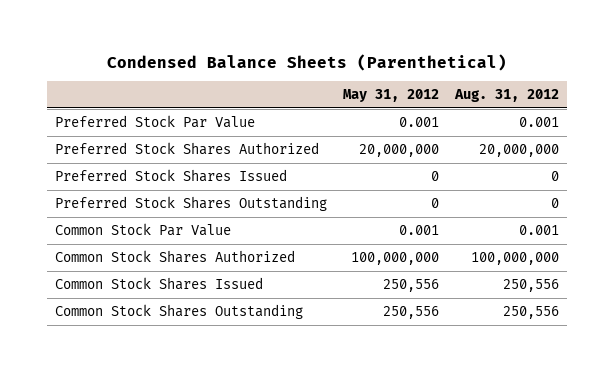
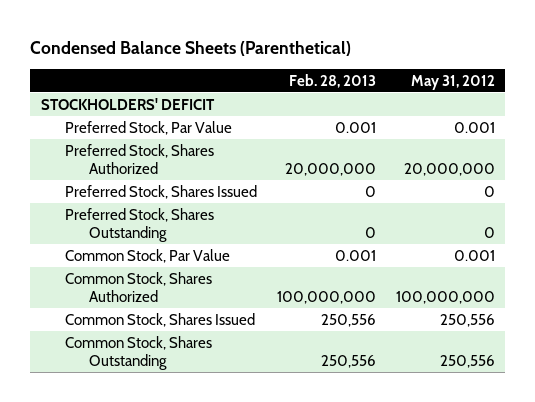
[454,89,560,103] Aug. 31, 2012 -> none
none -> [288,73,376,88] Feb. 28, 2013
none -> [40,97,215,110] STOCKHOLDERS' DEFICIT
[54,115,255,129] Preferred Stock Par Value -> [64,120,232,135] Preferred Stock, Par Value
[54,142,319,156] Preferred Stock Shares Authorized -> [64,143,214,175] Preferred Stock, Shares Authorized
[54,169,287,183] Preferred Stock Shares Issued -> [64,184,257,199] Preferred Stock, Shares Issued
[54,196,327,212] Preferred Stock Shares Outstanding -> [64,207,214,243] Preferred Stock, Shares Outstanding
[54,223,231,237] Common Stock Par Value -> [64,248,230,263] Common Stock, Par Value
[54,250,295,264] Common Stock Shares Authorized -> [64,271,212,303] Common Stock, Shares Authorized
[54,277,263,291] Common Stock Shares Issued -> [64,312,255,327] Common Stock, Shares Issued
[54,304,303,320] Common Stock Shares Outstanding -> [64,335,212,371] Common Stock, Shares Outstanding

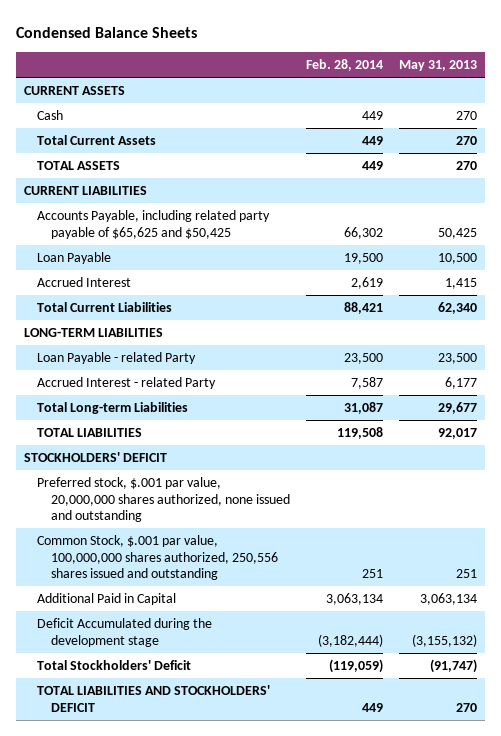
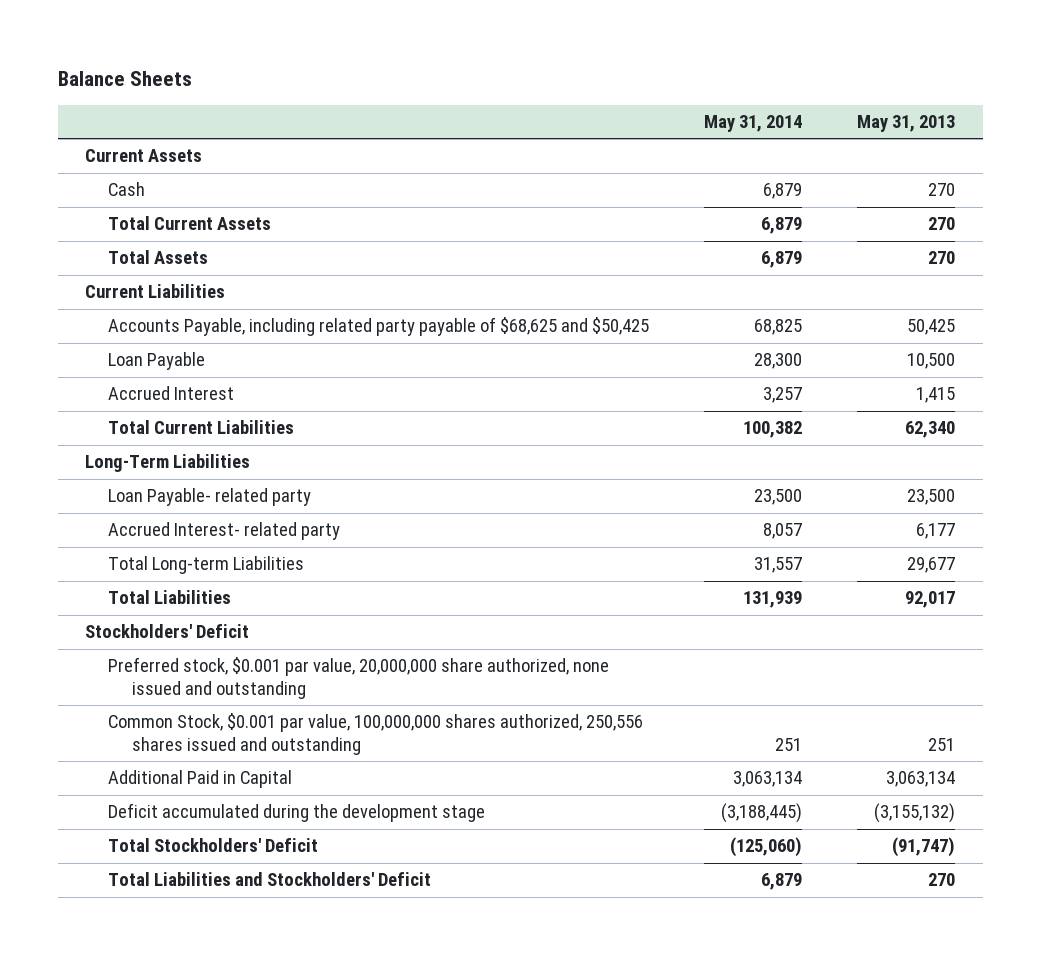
[16,26,198,38] Condensed Balance Sheets -> [57,71,192,87] Balance Sheets
[305,59,383,72] Feb. 28, 2014 -> none
none -> [704,114,803,132] May 31, 2014
[24,86,126,96] CURRENT ASSETS -> [85,149,203,163] Current Assets
[37,161,121,171] TOTAL ASSETS -> [108,250,209,265] Total Assets
[24,186,148,196] CURRENT LIABILITIES -> [85,284,226,299] Current Liabilities
[37,210,271,239] Accounts Payable, including related party payable of $65,625 and $50,425 -> [108,317,650,337] Accounts Payable, including related party payable of $68,625 and $50,425
[24,328,164,338] LONG-TERM LIABILITIES -> [85,454,251,473] Long-Term Liabilities
[37,352,197,365] Loan Payable - related Party -> [108,488,312,507] Loan Payable- related party
[37,377,217,390] Accrued Interest - related Party -> [108,522,341,541] Accrued Interest- related party
[37,428,143,438] TOTAL LIABILITIES -> [108,590,232,605] Total Liabilities
[24,452,168,463] STOCKHOLDERS' DEFICIT -> [85,624,250,639] Stockholders' Deficit
[37,477,290,523] Preferred stock, $.001 par value, 20,000,000 shares authorized, none issued and outstanding -> [108,657,610,699] Preferred stock, $0.001 par value, 20,000,000 share authorized, none issued and outstanding
[37,535,278,581] Common Stock, $.001 par value, 100,000,000 shares authorized, 250,556 shares issued and outstanding -> [108,713,644,755] Common Stock, $0.001 par value, 100,000,000 shares authorized, 250,556 shares issued and outstanding
[37,618,213,647] Deficit Accumulated during the development stage -> [108,803,486,823] Deficit accumulated during the development stage
[37,685,271,712] TOTAL LIABILITIES AND STOCKHOLDERS' DEFICIT -> [108,872,432,887] Total Liabilities and Stockholders' Deficit

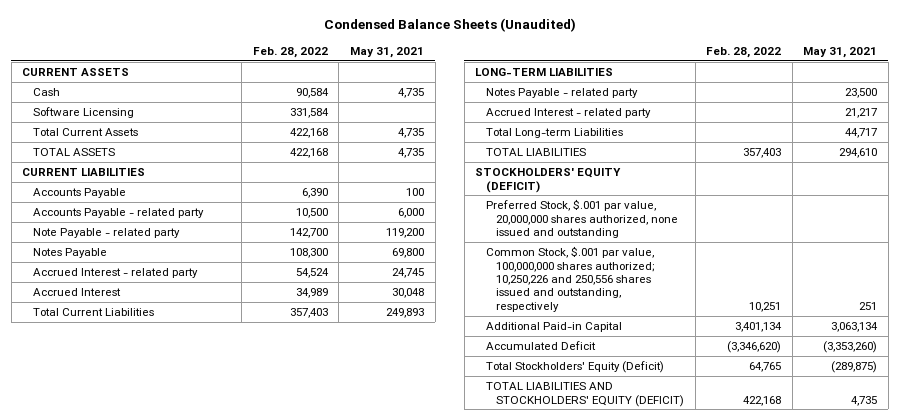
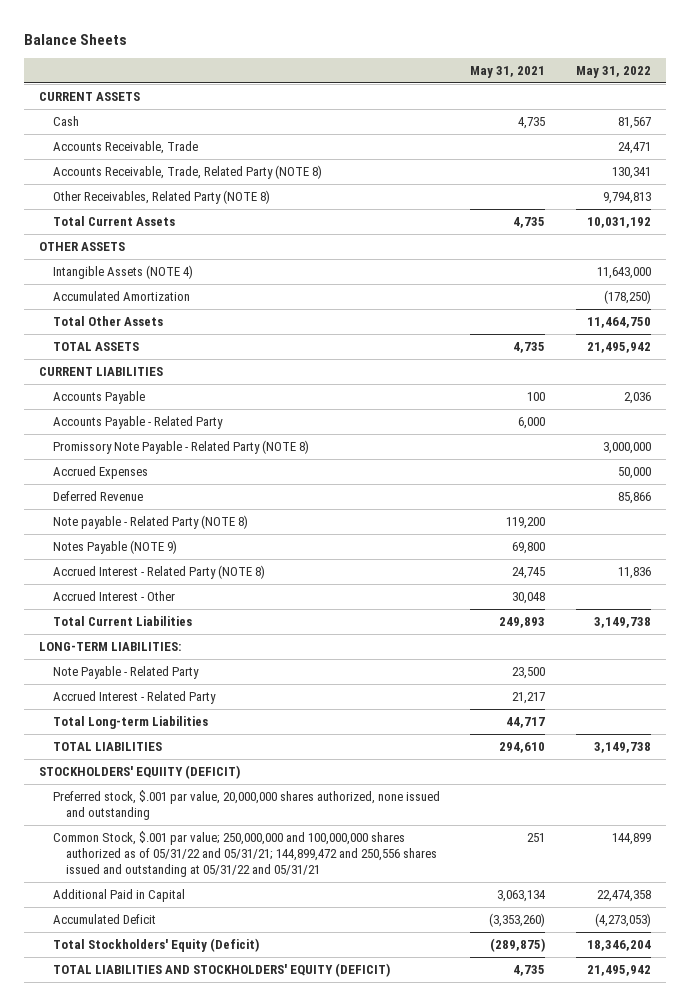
[323,18,576,33] Condensed Balance Sheets (Unaudited) -> [24,33,128,45] Balance Sheets
[252,47,328,59] Feb. 28, 2022 -> none
none -> [575,65,651,78] May 31, 2022
[32,107,134,119] Software Licensing -> none
none -> [52,141,198,155] Accounts Receivable, Trade
none -> [52,165,322,180] Accounts Receivable, Trade, Related Party (NOTE 8)
none -> [52,190,270,205] Other Receivables, Related Party (NOTE 8)
none -> [39,242,126,252] OTHER ASSETS
none -> [52,265,193,280] Intangible Assets (NOTE 4)
none -> [52,291,190,302] Accumulated Amortization
none -> [52,316,163,327] Total Other Assets
[32,208,204,219] Accounts Payable - related party -> [52,416,223,430] Accounts Payable - Related Party
none -> [52,440,309,455] Promissory Note Payable - Related Party (NOTE 8)
none -> [52,466,148,480] Accrued Expenses
none -> [52,491,143,502] Deferred Revenue
[32,228,180,239] Note Payable - related party -> [52,515,248,530] Note payable - Related Party (NOTE 8)
[32,248,107,259] Notes Payable -> [52,540,177,555] Notes Payable (NOTE 9)
[32,268,198,279] Accrued Interest - related party -> [52,565,265,580] Accrued Interest - Related Party (NOTE 8)
[32,288,121,297] Accrued Interest -> [52,591,175,602] Accrued Interest - Other
[475,68,614,77] LONG-TERM LIABILITIES -> [39,642,182,652] LONG-TERM LIABILITIES:
[485,88,638,99] Notes Payable - related party -> [52,666,199,680] Note Payable - Related Party
[485,108,651,119] Accrued Interest - related party -> [52,691,216,705] Accrued Interest - Related Party
[475,168,622,193] STOCKHOLDERS' EQUITY (DEFICIT) -> [39,765,241,780] STOCKHOLDERS' EQUIITY (DEFICIT)
[485,199,679,238] Preferred Stock, $.001 par value, 20,000,000 shares authorized, none issued and outstanding -> [52,790,440,821] Preferred stock, $.001 par value, 20,000,000 shares authorized, none issued and outstanding
[485,246,655,312] Common Stock, $.001 par value, 100,000,000 shares authorized; 10,250,226 and 250,556 shares issued and outstanding, respectively -> [52,831,438,878] Common Stock, $.001 par value; 250,000,000 and 100,000,000 shares authorized as of 05/31/22 and 05/31/21; 144,899,472 and 250,556 shares issued and outstanding at 05/31/22 and 05/31/21
[485,322,622,333] Additional Paid-in Capital -> [52,889,185,903] Additional Paid in Capital

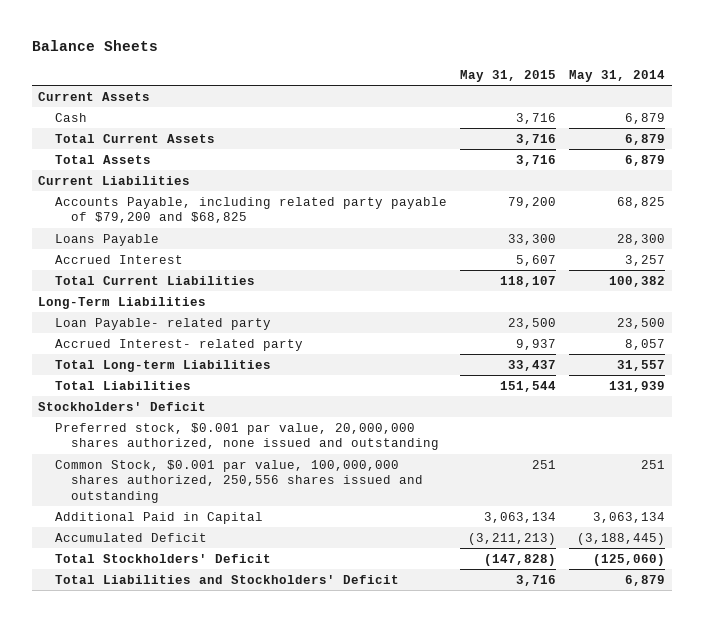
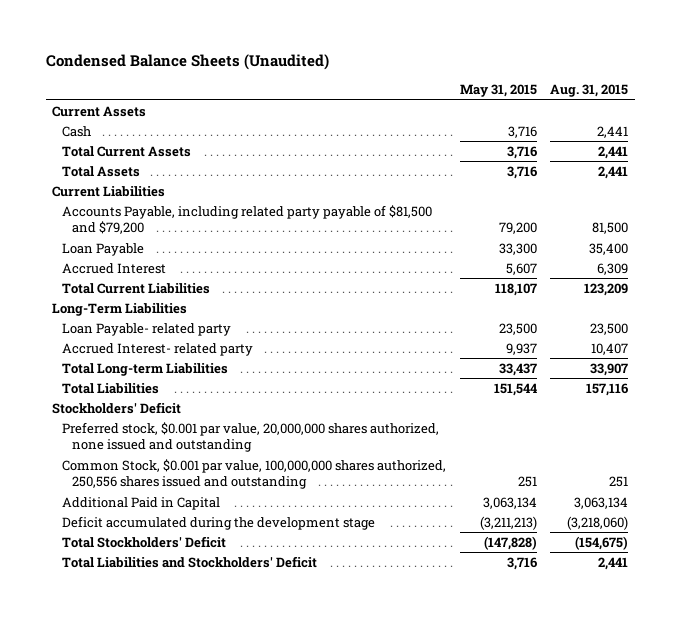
[31,40,158,52] Balance Sheets -> [45,53,329,70] Condensed Balance Sheets (Unaudited)
[569,69,666,82] May 31, 2014 -> none
none -> [550,84,629,98] Aug. 31, 2015
[54,196,447,224] Accounts Payable, including related party payable of $79,200 and $68,825 -> [62,204,433,235] Accounts Payable, including related party payable of $81,500 and $79,200
[54,233,159,246] Loans Payable -> [62,242,145,256] Loan Payable
[54,532,207,542] Accumulated Deficit -> [62,515,376,530] Deficit accumulated during the development stage

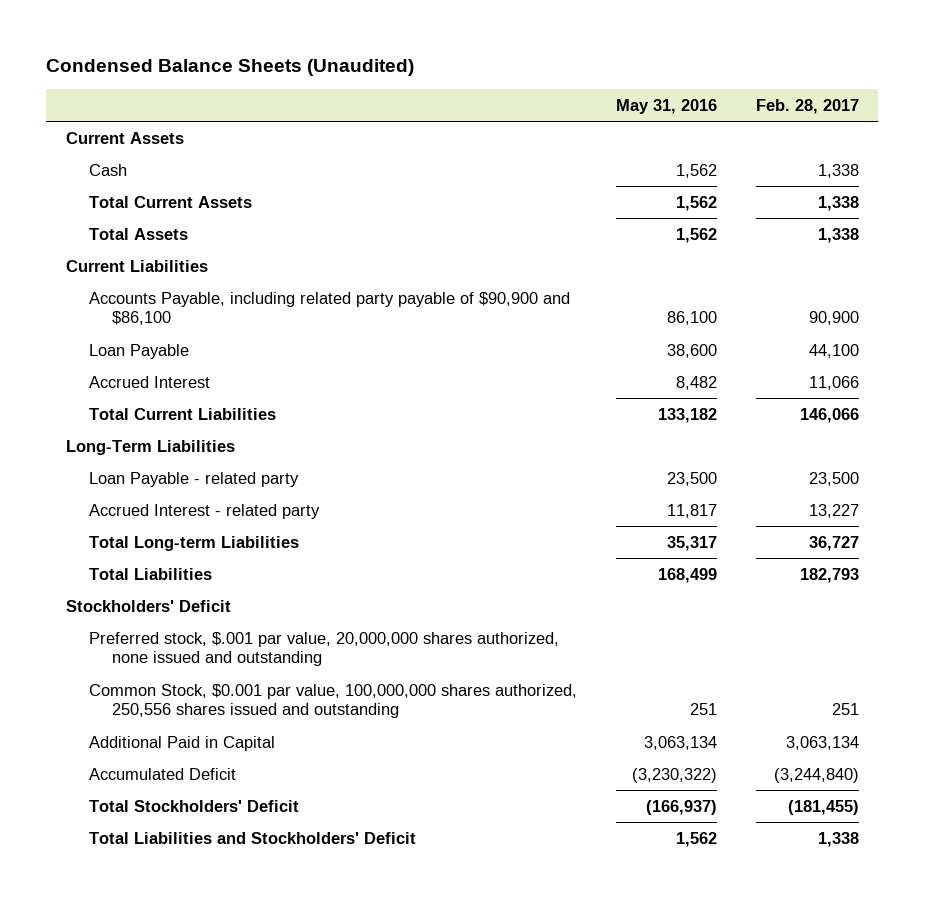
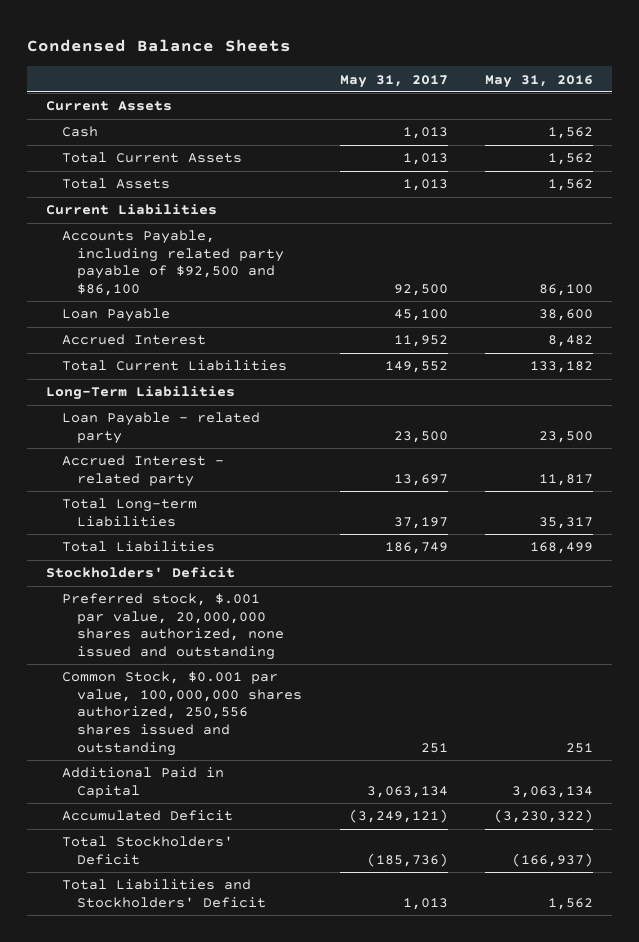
[46,59,415,77] Condensed Balance Sheets (Unaudited) -> [27,38,292,52] Condensed Balance Sheets
[755,98,859,114] Feb. 28, 2017 -> none
none -> [339,74,448,88] May 31, 2017
[89,291,571,326] Accounts Payable, including related party payable of $90,900 and $86,100 -> [61,230,285,297] Accounts Payable, including related party payable of $92,500 and $86,100

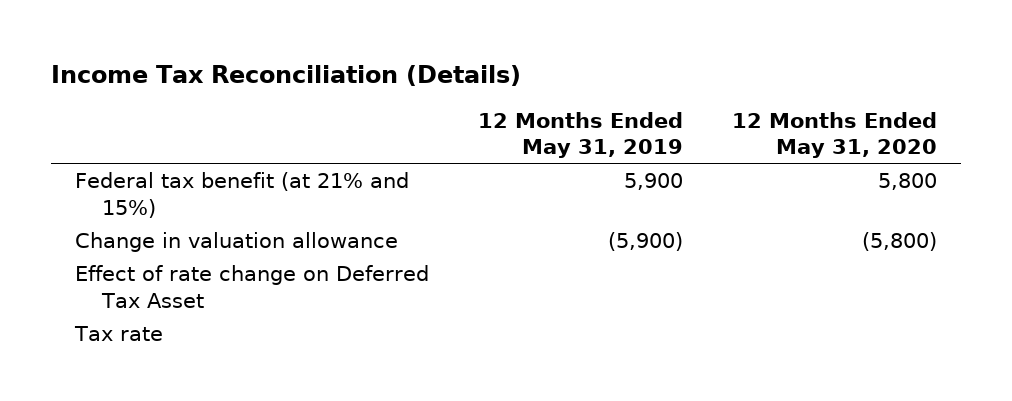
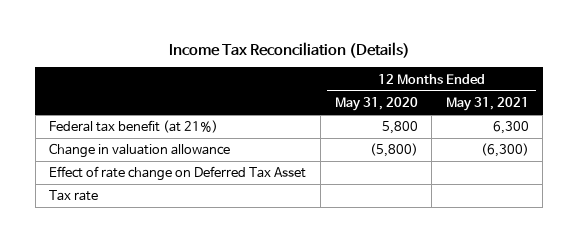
[478,111,684,159] 12 Months Ended May 31, 2019 -> none
none -> [445,96,529,111] May 31, 2021
[75,172,410,218] Federal tax benefit (at 21% and 15%) -> [49,120,219,134] Federal tax benefit (at 21%)

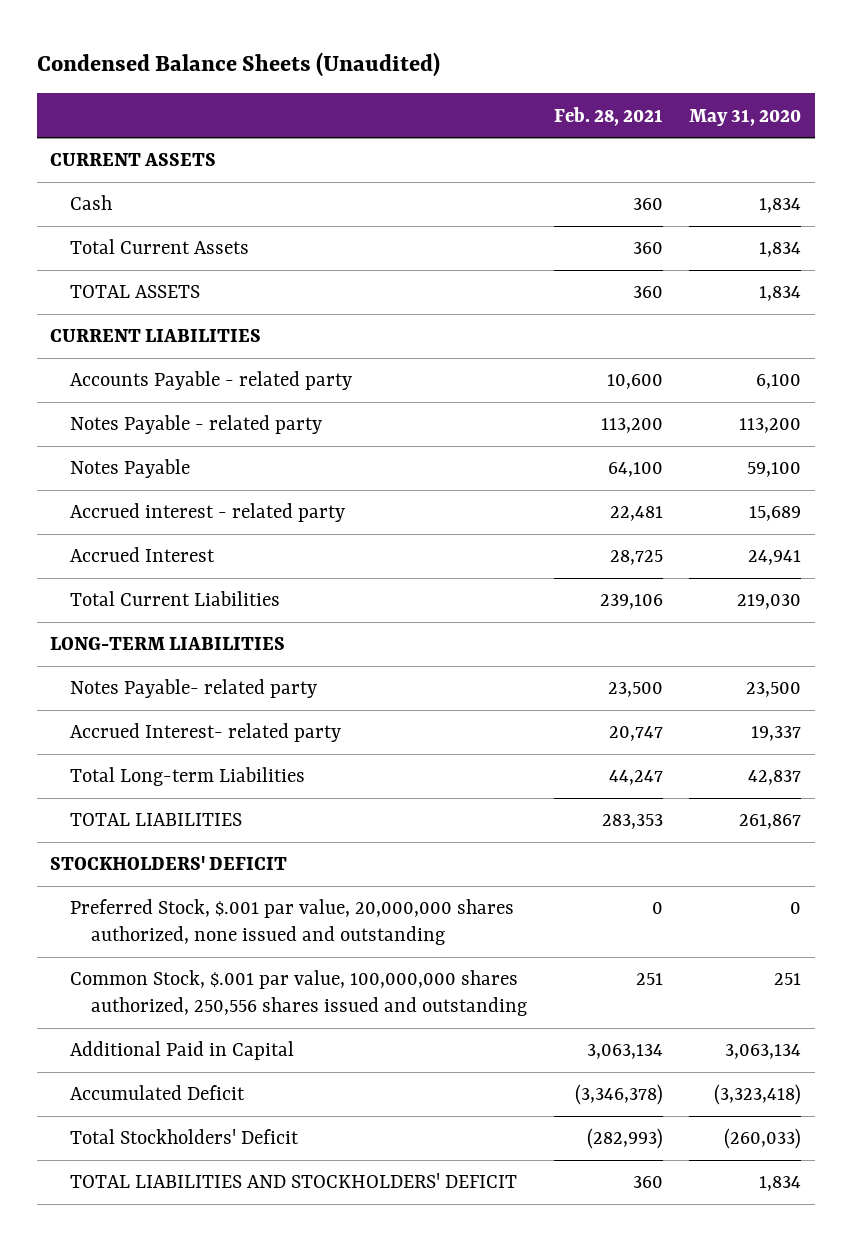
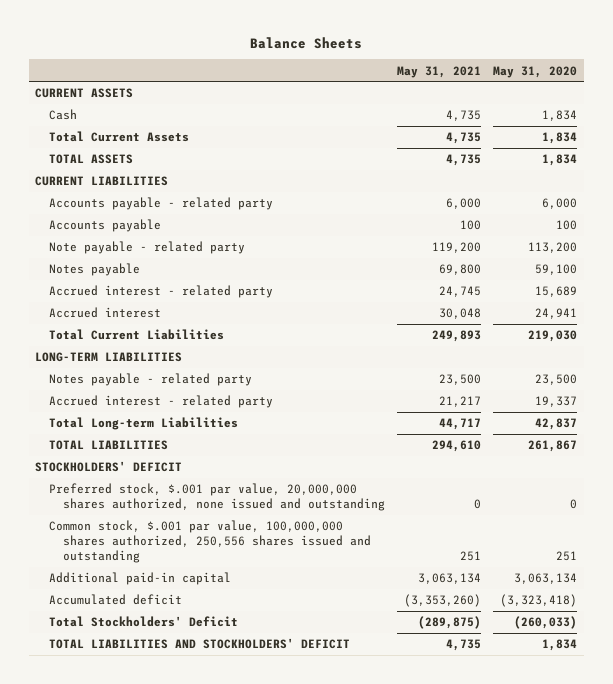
[36,52,440,78] Condensed Balance Sheets (Unaudited) -> [250,36,363,49] Balance Sheets
[553,106,663,126] Feb. 28, 2021 -> none
none -> [397,65,482,78] May 31, 2021
[70,371,353,391] Accounts Payable - related party -> [49,197,274,211] Accounts payable - related party
[756,374,802,390] 6,100 -> [542,198,578,210] 6,000
none -> [49,219,162,233] Accounts payable
[70,415,323,435] Notes Payable - related party -> [49,241,246,255] Note payable - related party
[70,459,191,479] Notes Payable -> [49,263,141,277] Notes payable
[70,547,216,563] Accrued Interest -> [49,307,162,319] Accrued interest
[70,679,318,699] Notes Payable- related party -> [49,373,253,387] Notes payable - related party
[70,723,342,743] Accrued Interest- related party -> [49,395,274,409] Accrued interest - related party
[70,899,515,946] Preferred Stock, $.001 par value, 20,000,000 shares authorized, none issued and outstanding -> [49,483,385,512] Preferred stock, $.001 par value, 20,000,000 shares authorized, none issued and outstanding
[70,970,527,1017] Common Stock, $.001 par value, 100,000,000 shares authorized, 250,556 shares issued and outstanding -> [49,520,371,564] Common stock, $.001 par value, 100,000,000 shares authorized, 250,556 shares issued and outstanding
[70,1041,295,1061] Additional Paid in Capital -> [49,572,232,586] Additional paid-in capital
[70,1085,246,1101] Accumulated Deficit -> [49,594,183,606] Accumulated deficit

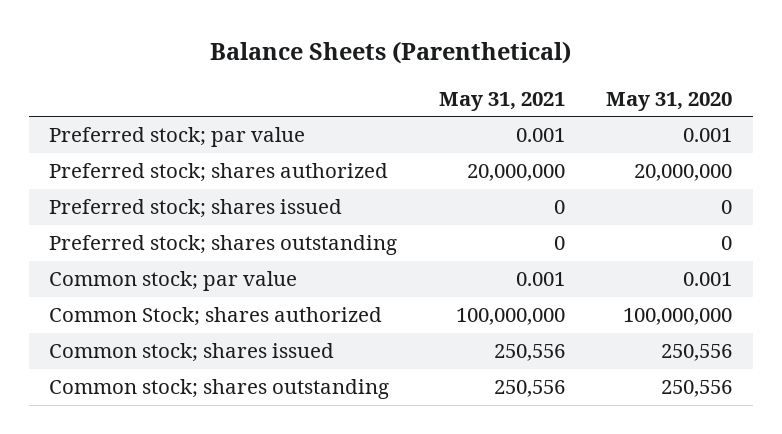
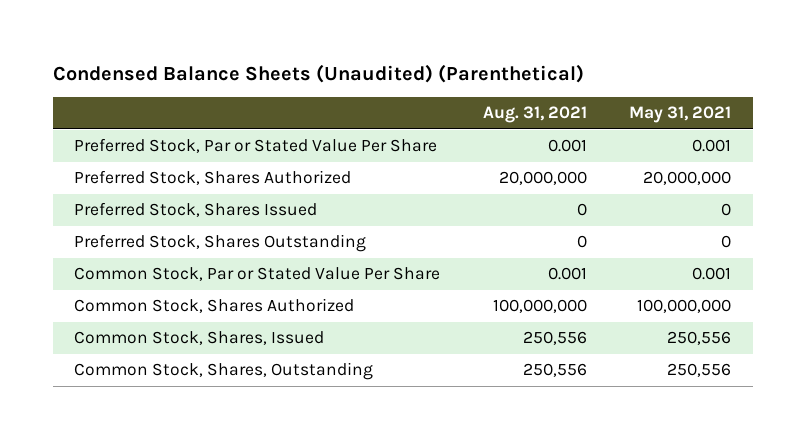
[209,41,571,65] Balance Sheets (Parenthetical) -> [52,63,584,83] Condensed Balance Sheets (Unaudited) (Parenthetical)
[606,91,733,111] May 31, 2020 -> none
none -> [482,106,587,124] Aug. 31, 2021
[49,127,306,148] Preferred stock; par value -> [74,138,438,154] Preferred Stock, Par or Stated Value Per Share
[49,163,389,183] Preferred stock; shares authorized -> [74,170,352,186] Preferred Stock, Shares Authorized
[49,199,343,219] Preferred stock; shares issued -> [74,202,318,218] Preferred Stock, Shares Issued
[49,235,398,256] Preferred stock; shares outstanding -> [74,234,367,253] Preferred Stock, Shares Outstanding
[49,271,298,292] Common stock; par value -> [74,267,441,282] Common Stock, Par or Stated Value Per Share
[49,307,383,327] Common Stock; shares authorized -> [74,298,355,314] Common Stock, Shares Authorized
[49,343,335,363] Common stock; shares issued -> [74,331,325,346] Common Stock, Shares, Issued
[49,379,390,400] Common stock; shares outstanding -> [74,362,374,381] Common Stock, Shares, Outstanding

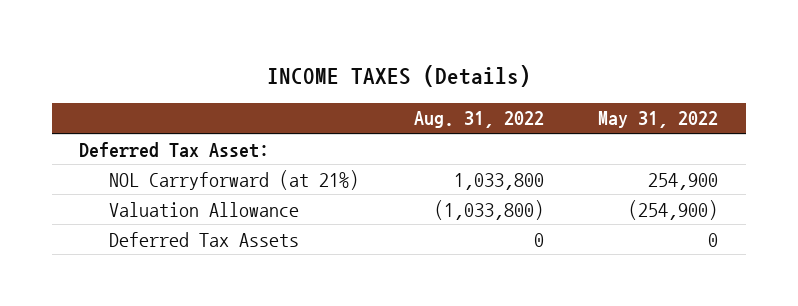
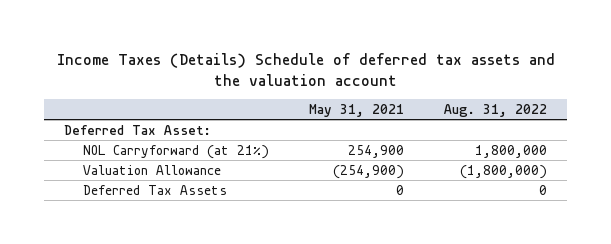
[266,64,531,87] INCOME TAXES (Details) -> [56,53,555,87] Income Taxes (Details) Schedule of deferred tax assets and the valuation account
[598,111,719,129] May 31, 2022 -> none
none -> [309,104,405,118] May 31, 2021
[453,172,544,190] 1,033,800 -> [474,144,547,158] 1,800,000
[433,199,544,220] (1,033,800) -> [459,164,547,179] (1,800,000)

